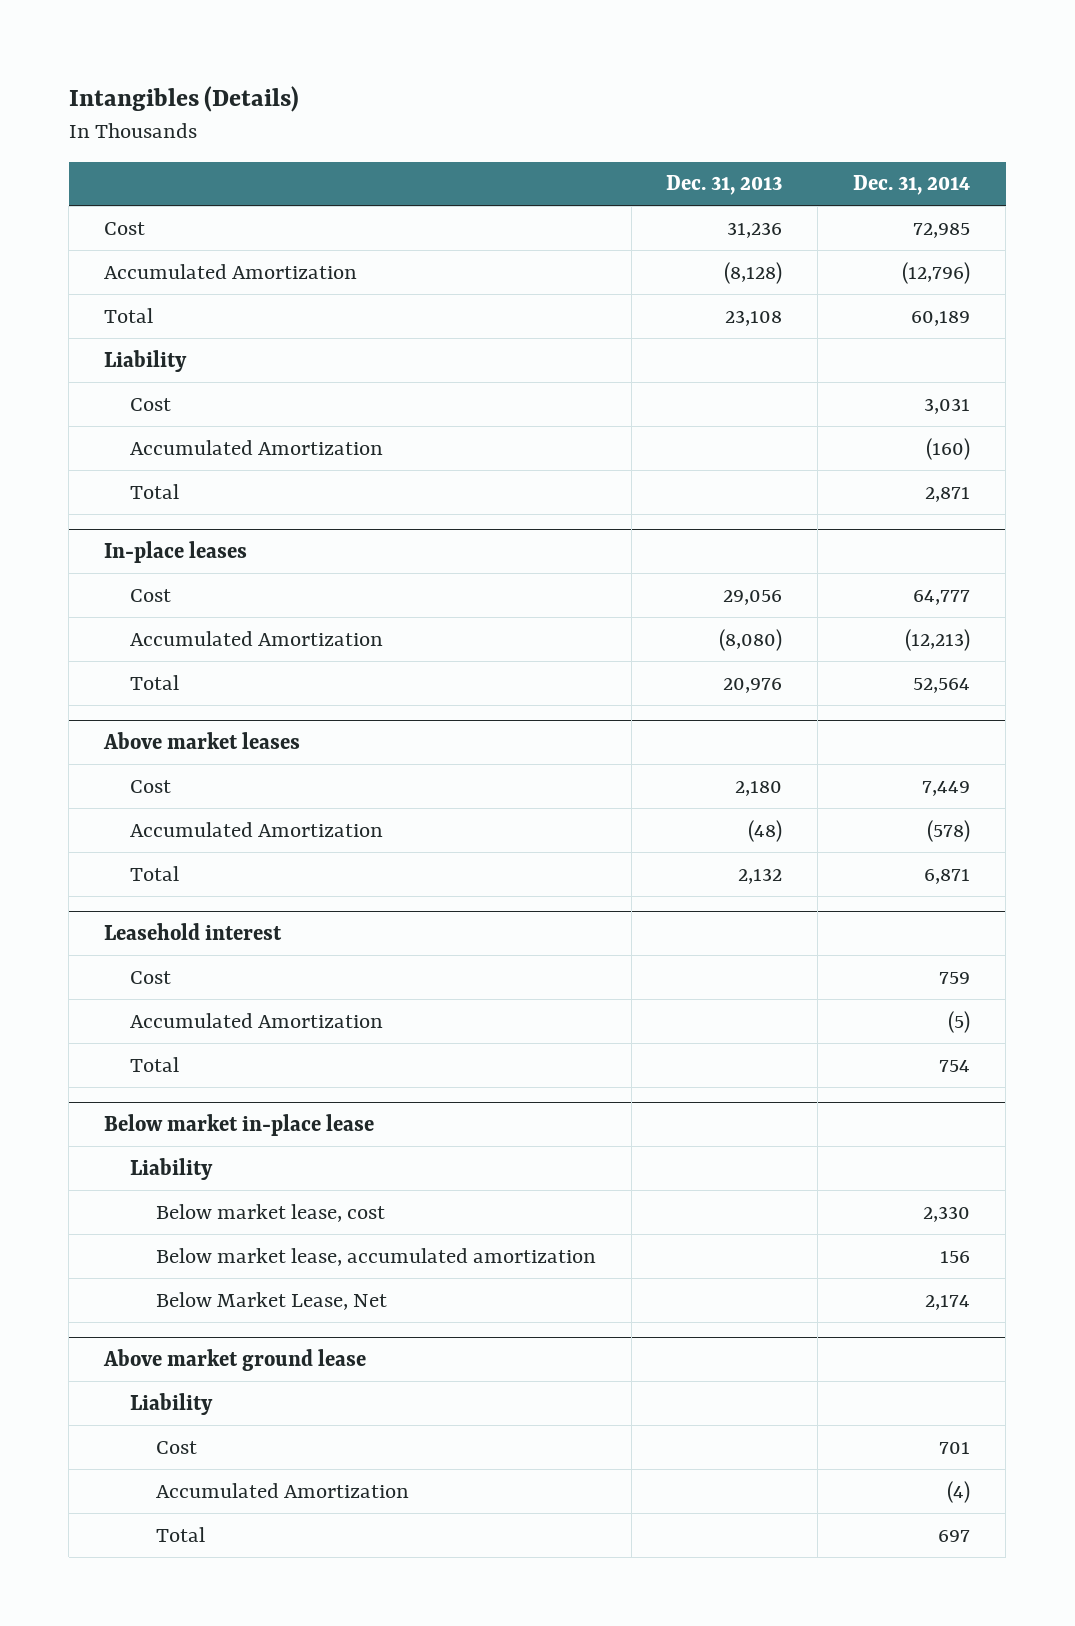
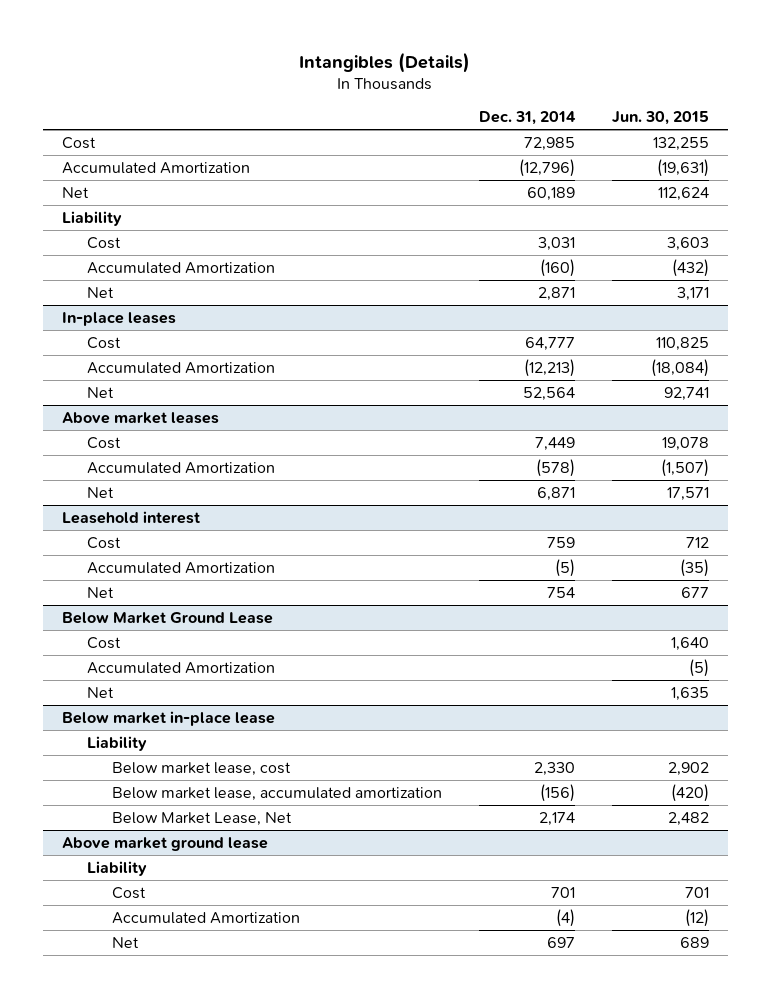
[666,175,783,196] Dec. 31, 2013 -> none
none -> [612,111,710,126] Jun. 30, 2015
[104,307,154,323] Total -> [61,186,89,198] Net
[129,483,179,499] Total -> [86,286,114,298] Net
[129,674,179,690] Total -> [86,386,114,398] Net
[129,865,179,881] Total -> [86,486,114,498] Net
[129,1056,179,1072] Total -> [86,586,114,598] Net
none -> [61,611,273,624] Below Market Ground Lease
none -> [86,636,121,649] Cost
none -> [86,661,275,674] Accumulated Amortization
none -> [86,686,114,698] Net
[940,1250,971,1263] 156 -> [539,783,575,802] (156)
[155,1526,205,1542] Total -> [111,936,139,948] Net

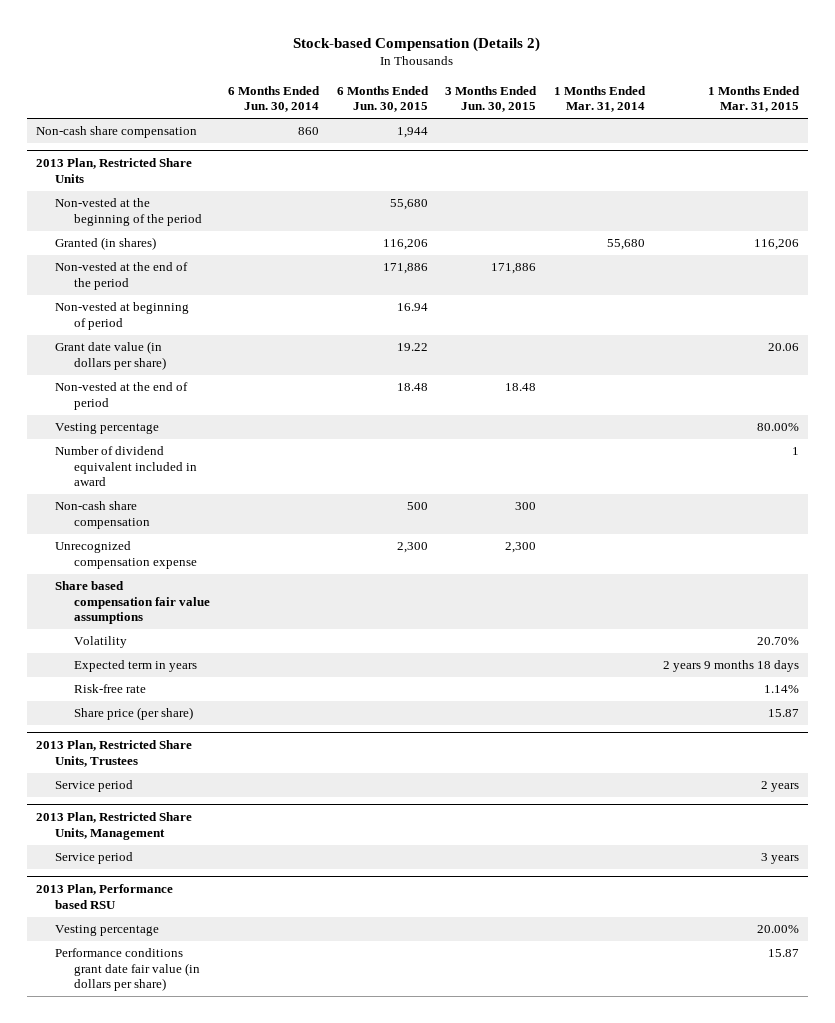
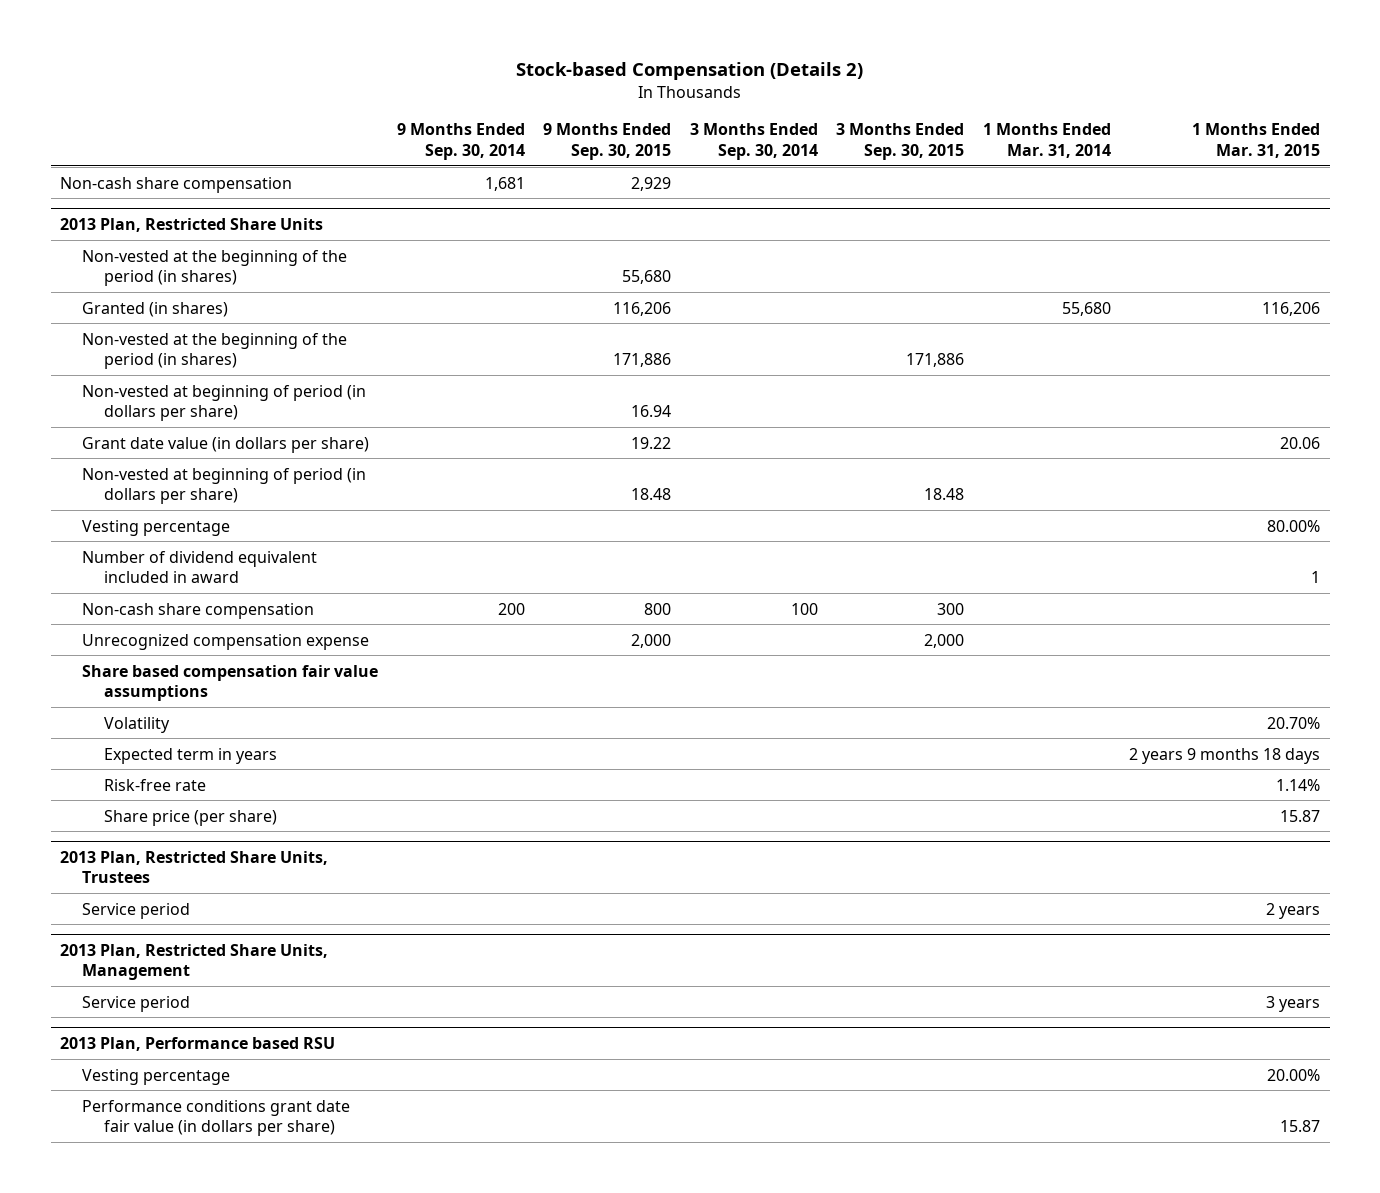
[227,85,320,113] 6 Months Ended Jun. 30, 2014 -> none
[336,85,429,113] 6 Months Ended Jun. 30, 2015 -> none
[445,85,538,113] 3 Months Ended Jun. 30, 2015 -> none
none -> [396,123,525,160] 9 Months Ended Sep. 30, 2014
none -> [543,123,672,160] 9 Months Ended Sep. 30, 2015
none -> [689,123,818,160] 3 Months Ended Sep. 30, 2014
none -> [836,123,965,160] 3 Months Ended Sep. 30, 2015
[55,198,203,226] Non-vested at the beginning of the period -> [82,249,348,286] Non-vested at the beginning of the period (in shares)
[55,262,189,290] Non-vested at the end of the period -> [82,332,348,369] Non-vested at the beginning of the period (in shares)
[55,302,190,330] Non-vested at beginning of period -> [82,384,367,421] Non-vested at beginning of period (in dollars per share)
[55,382,189,410] Non-vested at the end of period -> [82,467,367,504] Non-vested at beginning of period (in dollars per share)

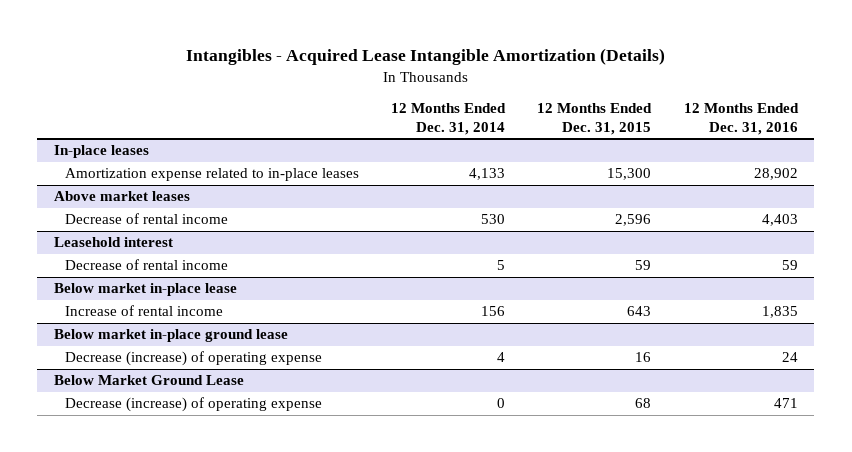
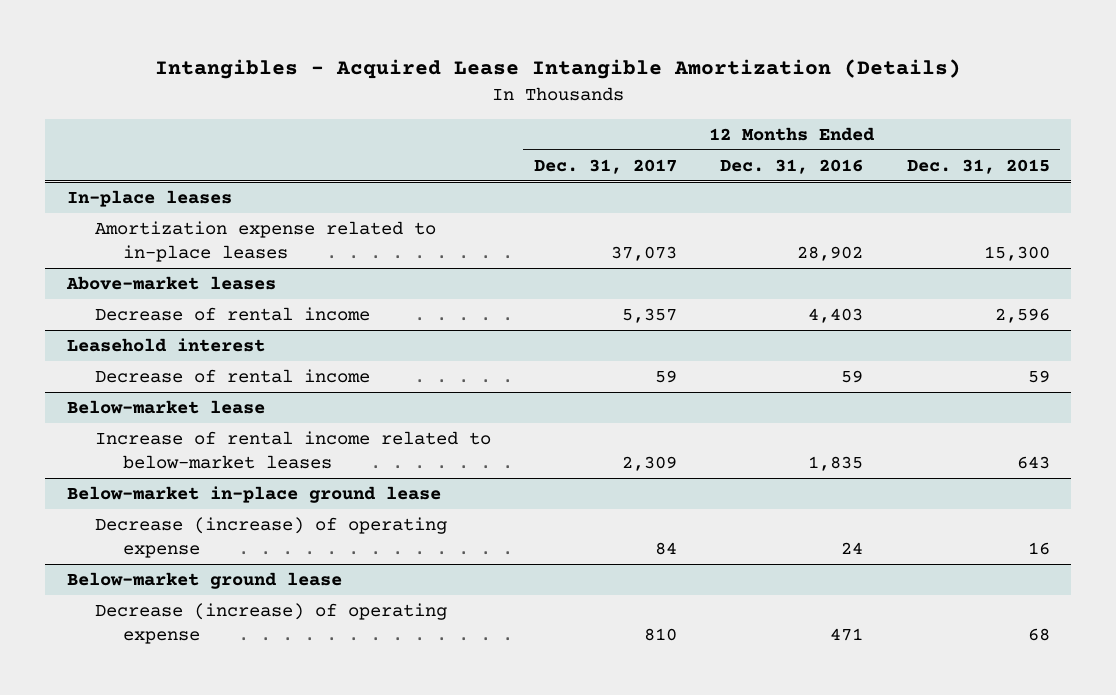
[391,103,507,135] 12 Months Ended Dec. 31, 2014 -> none
none -> [534,158,678,174] Dec. 31, 2017
[53,191,190,202] Above market leases -> [65,275,276,290] Above-market leases
[53,283,237,297] Below market in-place lease -> [66,399,265,414] Below-market lease
[64,305,223,317] Increase of rental income -> [95,430,492,470] Increase of rental income related to below-market leases
[53,329,288,343] Below market in-place ground lease -> [66,485,441,503] Below-market in-place ground lease
[53,375,244,386] Below Market Ground Lease -> [66,571,342,589] Below-market ground lease

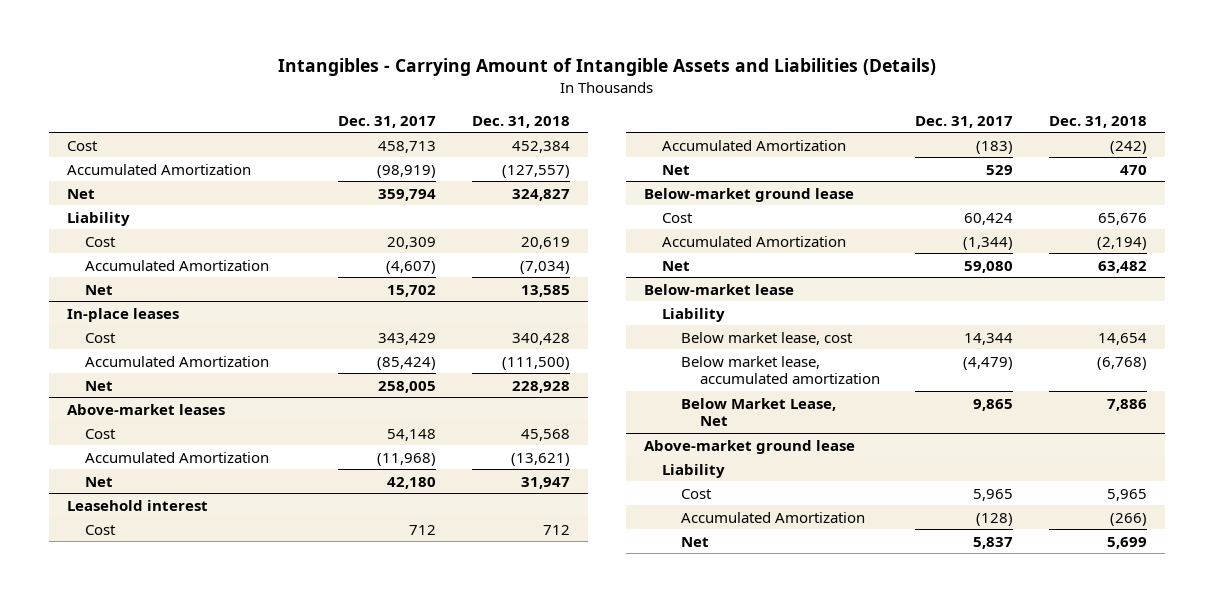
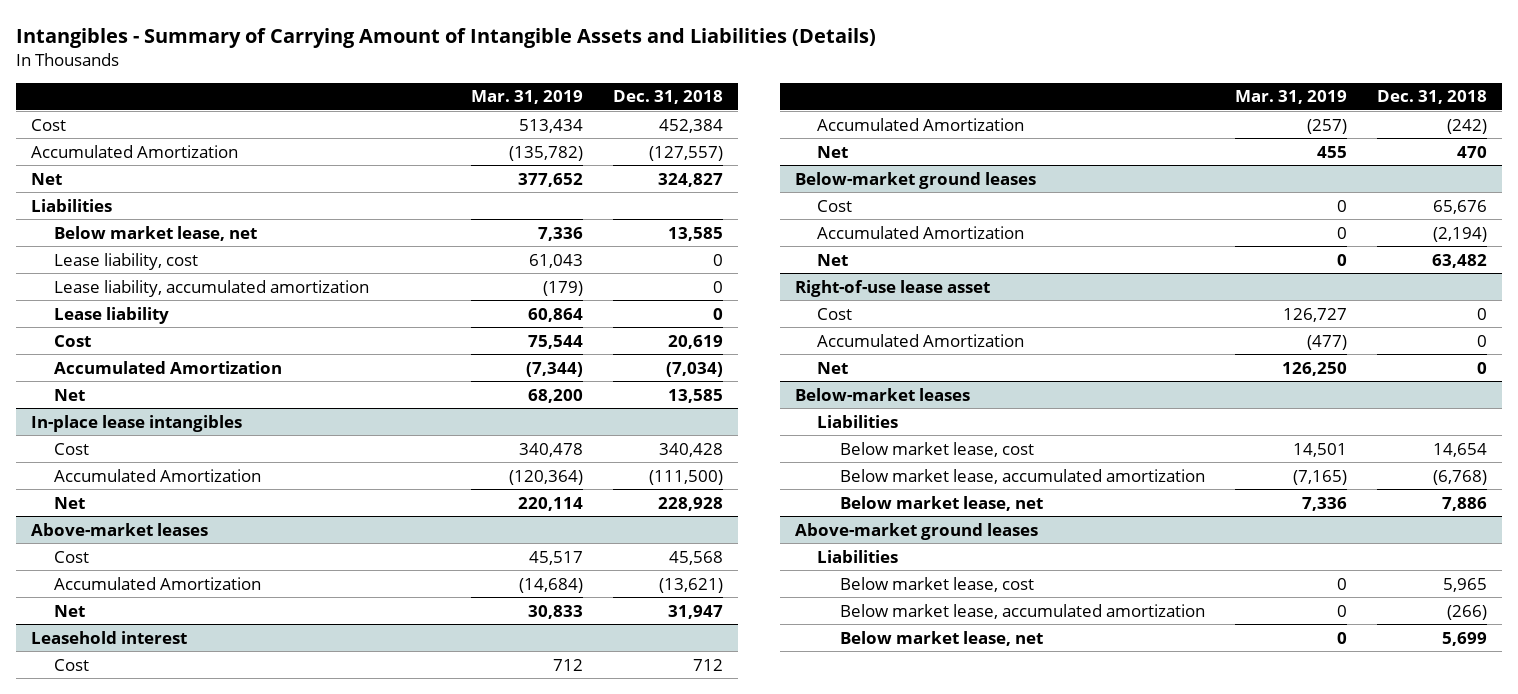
[277,58,936,77] Intangibles - Carrying Amount of Intangible Assets and Liabilities (Details) -> [16,27,877,48] Intangibles - Summary of Carrying Amount of Intangible Assets and Liabilities (Details)
[338,115,437,128] Dec. 31, 2017 -> none
none -> [470,90,583,105] Mar. 31, 2019
[66,211,130,226] Liability -> [31,198,113,212] Liabilities
none -> [53,225,257,241] Below market lease, net
none -> [53,252,198,270] Lease liability, cost
none -> [53,279,369,297] Lease liability, accumulated amortization
none -> [53,306,169,324] Lease liability
[66,307,179,322] In-place leases -> [31,414,243,432] In-place lease intangibles
[643,187,854,202] Below-market ground lease -> [795,171,1037,189] Below-market ground leases
none -> [795,279,991,297] Right-of-use lease asset
none -> [817,307,853,320] Cost
none -> [817,333,1025,347] Accumulated Amortization
none -> [817,361,849,374] Net
[643,283,794,295] Below-market lease -> [795,387,971,401] Below-market leases
[662,307,726,322] Liability -> [817,414,899,428] Liabilities
[681,397,837,427] Below Market Lease, Net -> [839,495,1043,511] Below market lease, net
[643,439,855,454] Above-market ground lease -> [795,522,1039,540] Above-market ground leases
[662,463,726,478] Liability -> [817,549,899,563] Liabilities
[681,488,713,499] Cost -> [839,576,1034,592] Below market lease, cost
[681,511,866,523] Accumulated Amortization -> [839,603,1205,619] Below market lease, accumulated amortization
[681,536,710,547] Net -> [839,630,1043,646] Below market lease, net

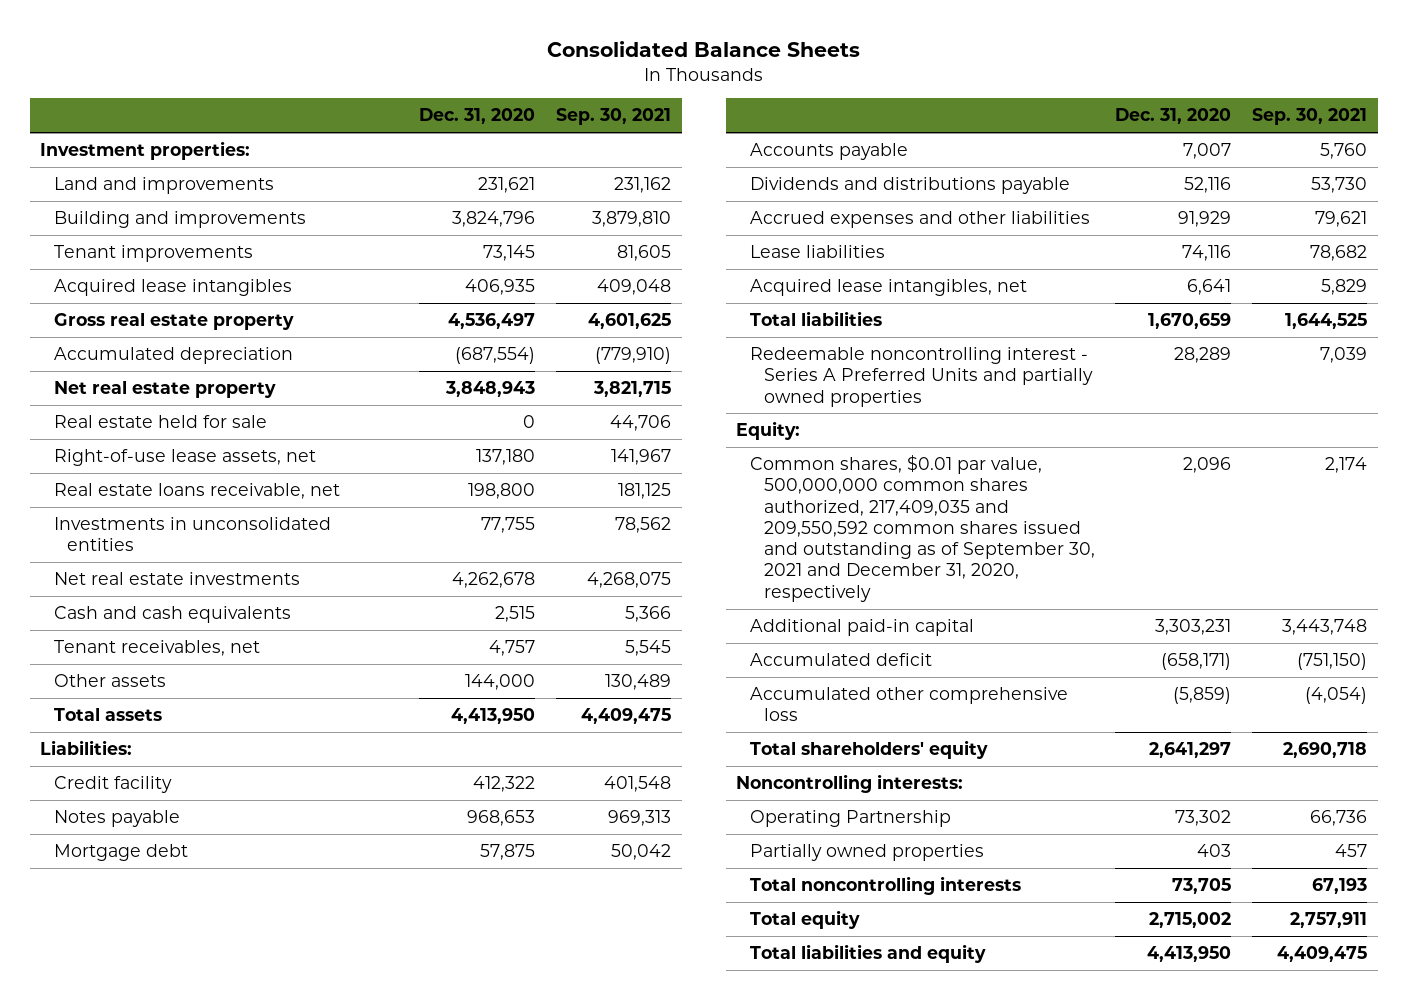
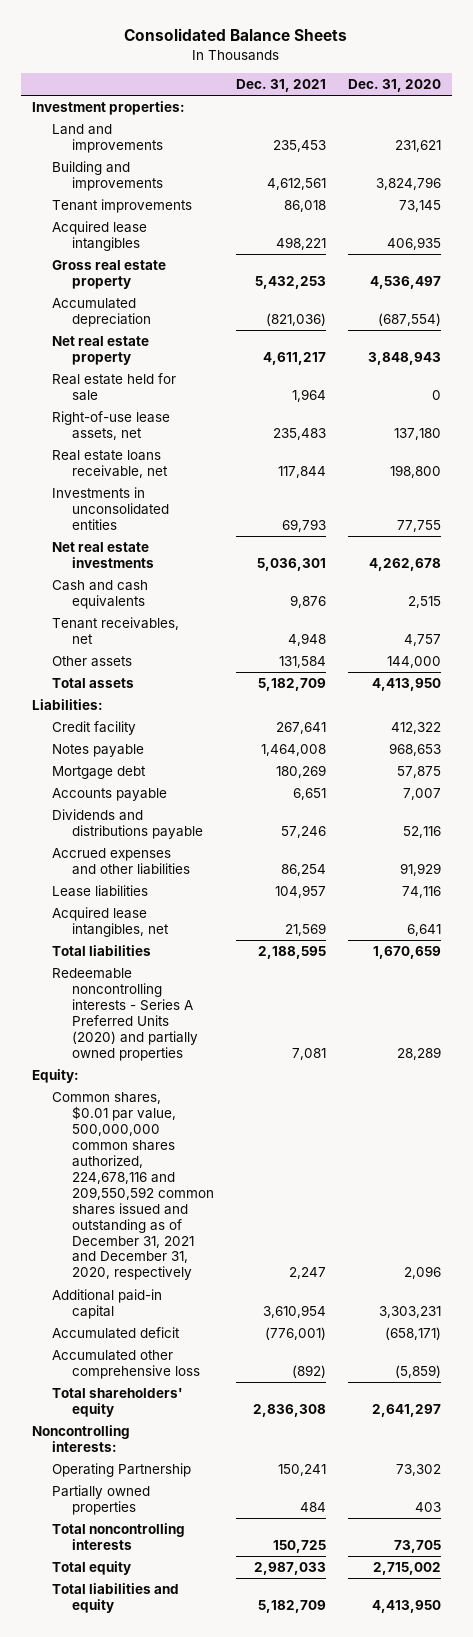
[556,108,672,126] Sep. 30, 2021 -> none
none -> [236,79,327,93] Dec. 31, 2021
[749,347,1093,407] Redeemable noncontrolling interest - Series A Preferred Units and partially owned properties -> [51,968,199,1061] Redeemable noncontrolling interests - Series A Preferred Units (2020) and partially owned properties
[749,455,1095,602] Common shares, $0.01 par value, 500,000,000 common shares authorized, 217,409,035 and 209,550,592 common shares issued and outstanding as of September 30, 2021 and December 31, 2020, respectively -> [51,1092,215,1281] Common shares, $0.01 par value, 500,000,000 common shares authorized, 224,678,116 and 209,550,592 common shares issued and outstanding as of December 31, 2021 and December 31, 2020, respectively

